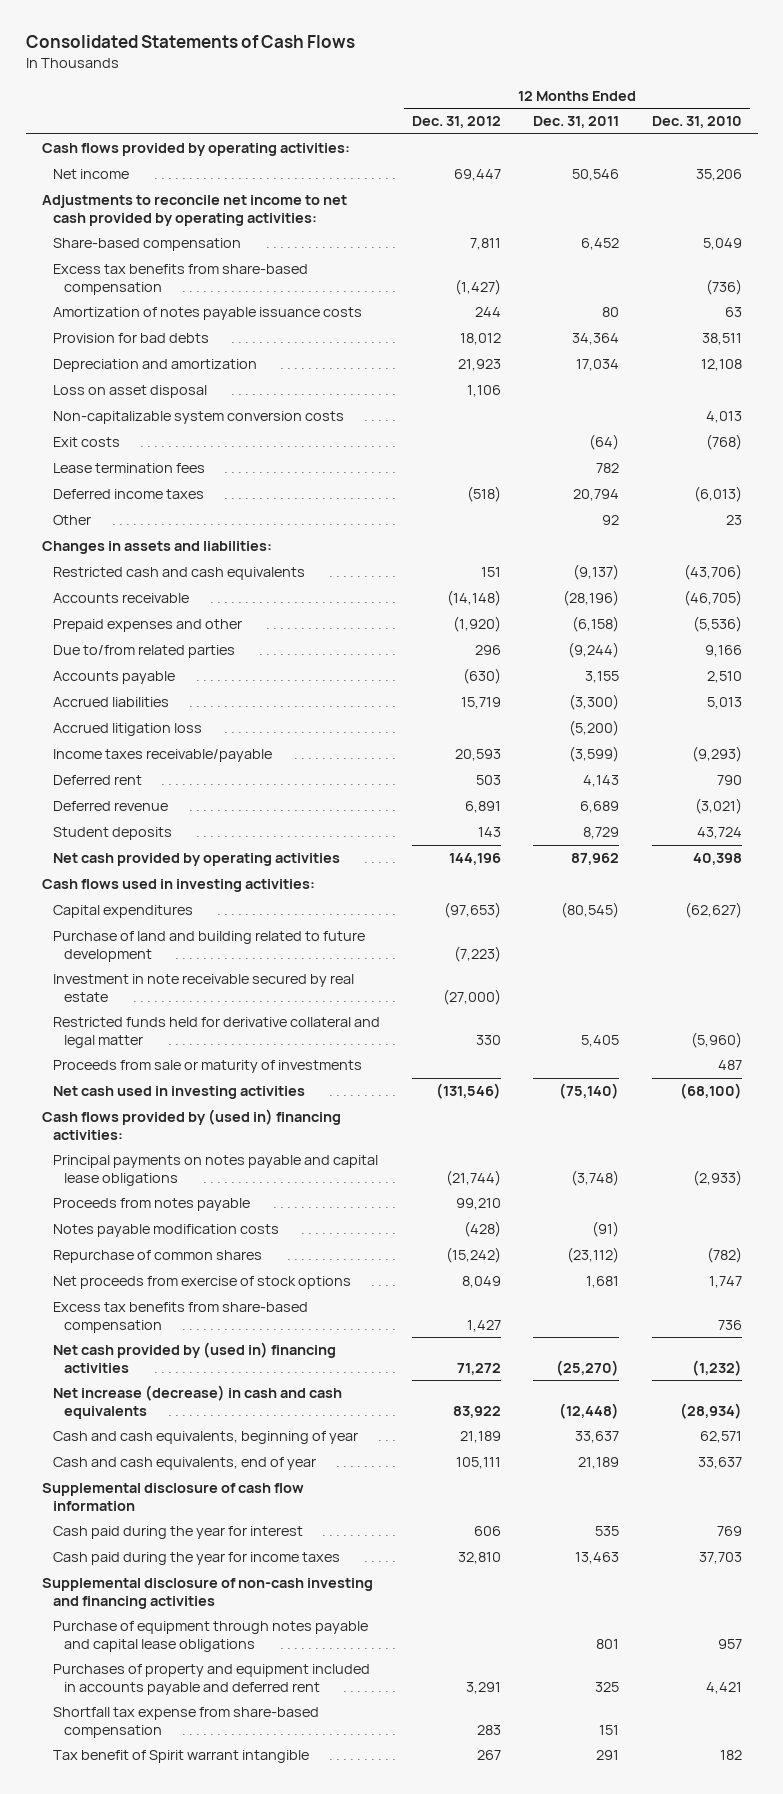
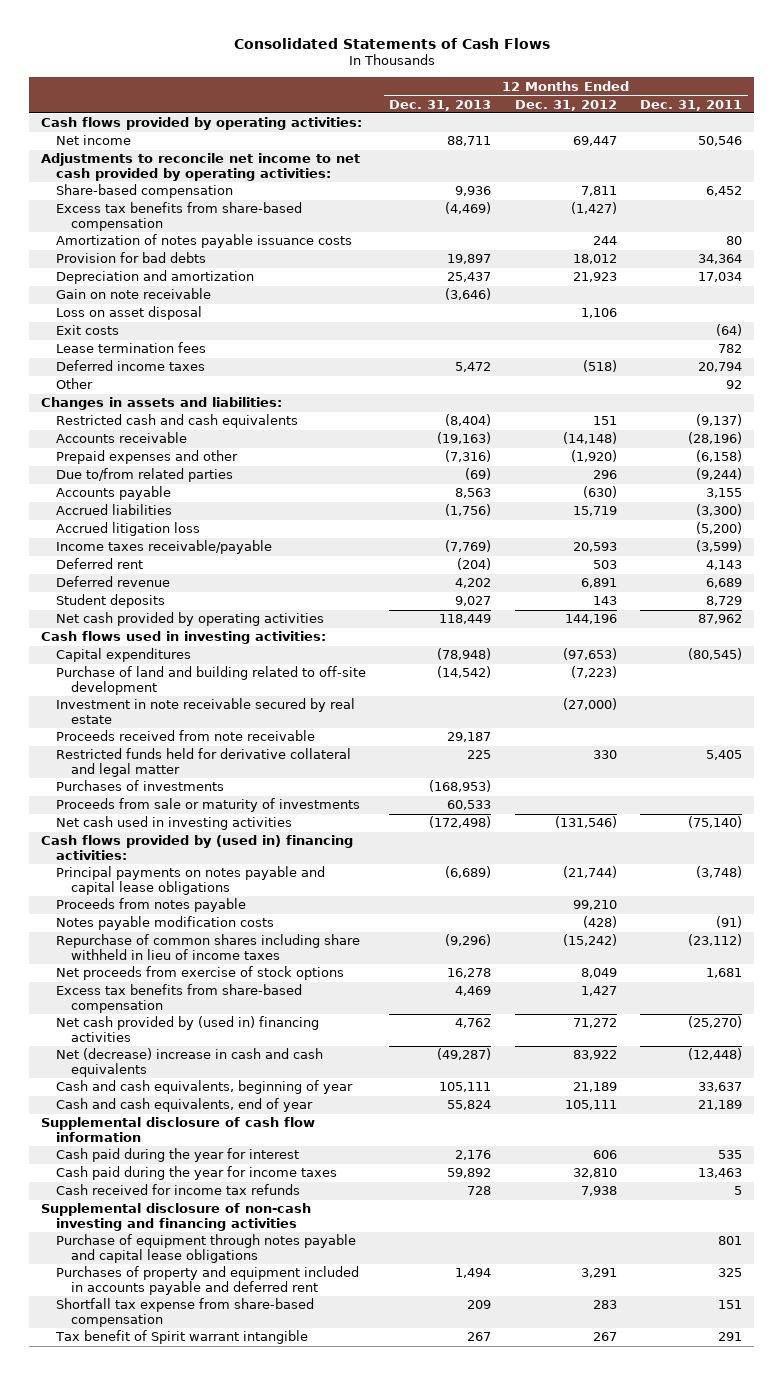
[651,116,742,129] Dec. 31, 2010 -> none
none -> [389,99,492,111] Dec. 31, 2013
none -> [55,288,211,300] Gain on note receivable
[53,411,345,425] Non-capitalizable system conversion costs -> none
[53,931,366,962] Purchase of land and building related to future development -> [55,666,366,695] Purchase of land and building related to off-site development
none -> [55,730,315,742] Proceeds received from note receivable
none -> [55,780,224,792] Purchases of investments
[53,1250,263,1264] Repurchase of common shares -> [55,934,360,960] Repurchase of common shares including share withheld in lieu of income taxes
[53,1385,343,1419] Net increase (decrease) in cash and cash equivalents -> [55,1048,323,1077] Net (decrease) increase in cash and cash equivalents
none -> [55,1184,300,1196] Cash received for income tax refunds

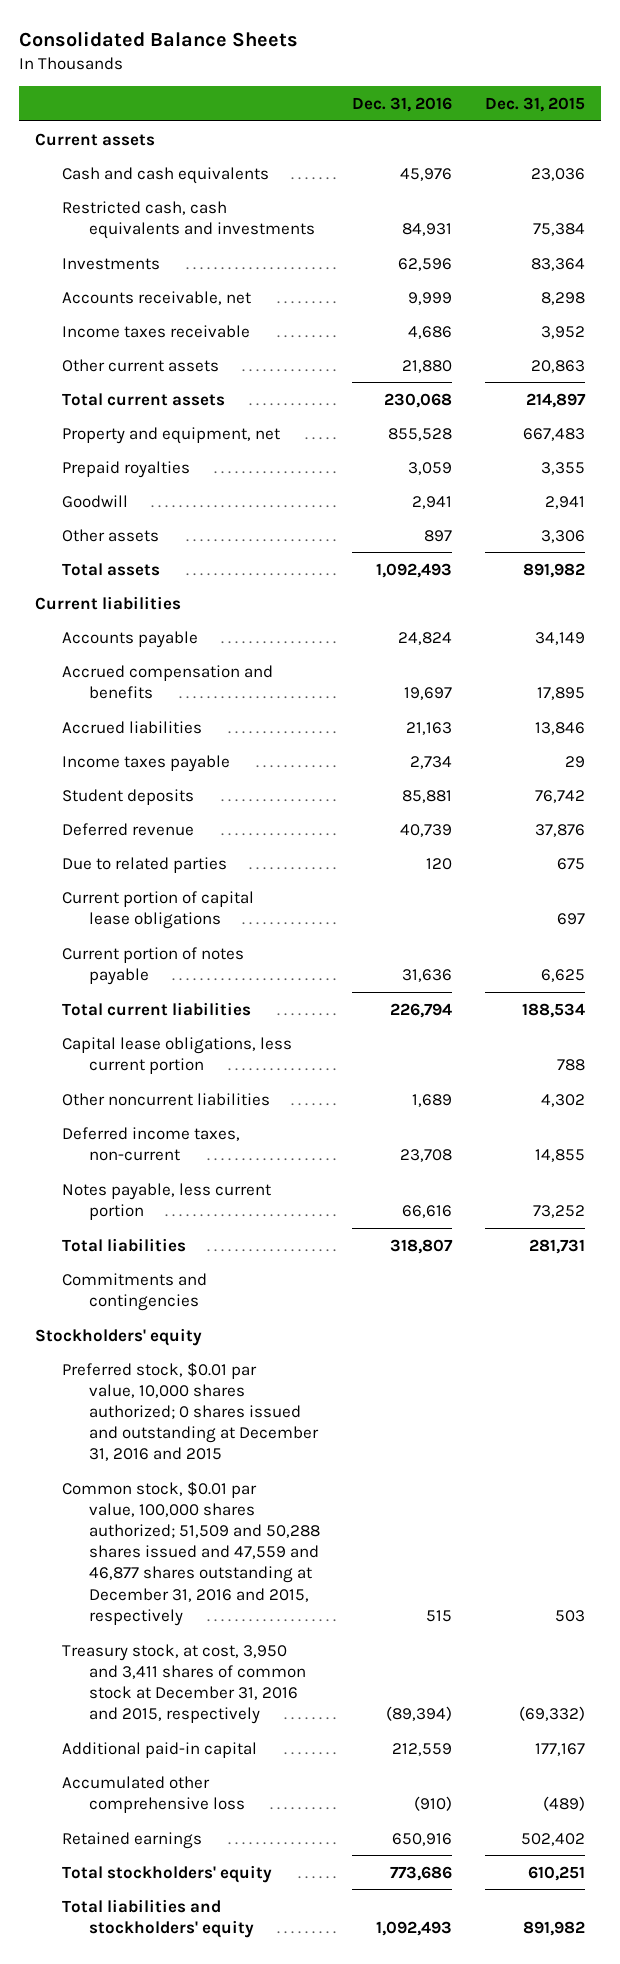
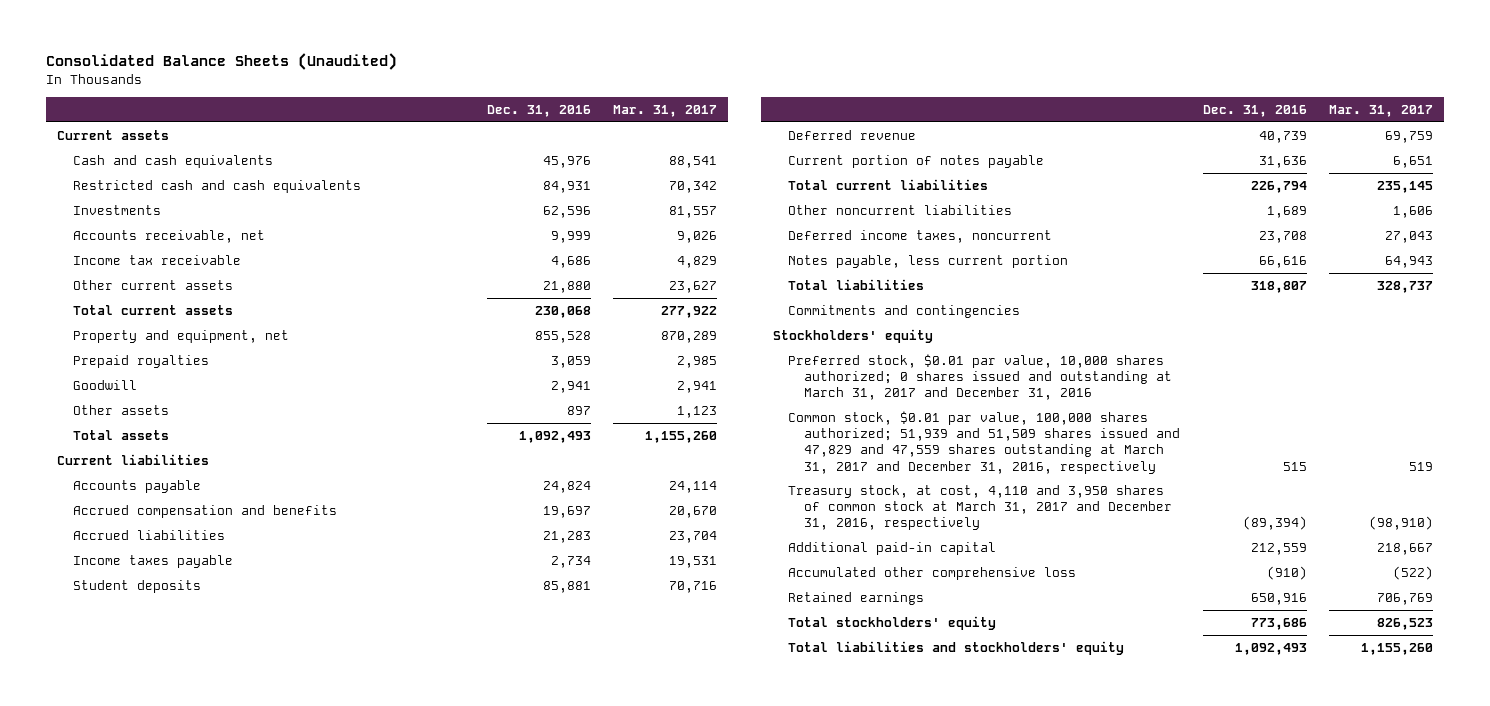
[18,30,298,47] Consolidated Balance Sheets -> [45,53,397,71] Consolidated Balance Sheets (Unaudited)
[485,96,586,112] Dec. 31, 2015 -> none
none -> [613,105,718,118] Mar. 31, 2017
[62,200,315,239] Restricted cash, cash equivalents and investments -> [72,179,361,193] Restricted cash and cash equivalents
[62,324,251,338] Income taxes receivable -> [72,254,241,265] Income tax receivable
[406,721,453,735] 21,163 -> [542,530,591,543] 21,283
[62,856,228,873] Due to related parties -> none
[62,890,255,929] Current portion of capital lease obligations -> none
[62,1036,293,1074] Capital lease obligations, less current portion -> none
[62,1126,241,1161] Deferred income taxes, non-current -> [788,229,1053,243] Deferred income taxes, noncurrent
[62,1361,319,1462] Preferred stock, $0.01 par value, 10,000 shares authorized; 0 shares issued and outstanding at December 31, 2016 and 2015 -> [788,353,1173,401] Preferred stock, $0.01 par value, 10,000 shares authorized; 0 shares issued and outstanding at March 31, 2017 and December 31, 2016
[62,1480,320,1626] Common stock, $0.01 par value, 100,000 shares authorized; 51,509 and 50,288 shares issued and 47,559 and 46,877 shares outstanding at December 31, 2016 and 2015, respectively -> [788,410,1181,474] Common stock, $0.01 par value, 100,000 shares authorized; 51,939 and 51,509 shares issued and 47,829 and 47,559 shares outstanding at March 31, 2017 and December 31, 2016, respectively
[62,1643,306,1725] Treasury stock, at cost, 3,950 and 3,411 shares of common stock at December 31, 2016 and 2015, respectively -> [788,484,1173,531] Treasury stock, at cost, 4,110 and 3,950 shares of common stock at March 31, 2017 and December 31, 2016, respectively

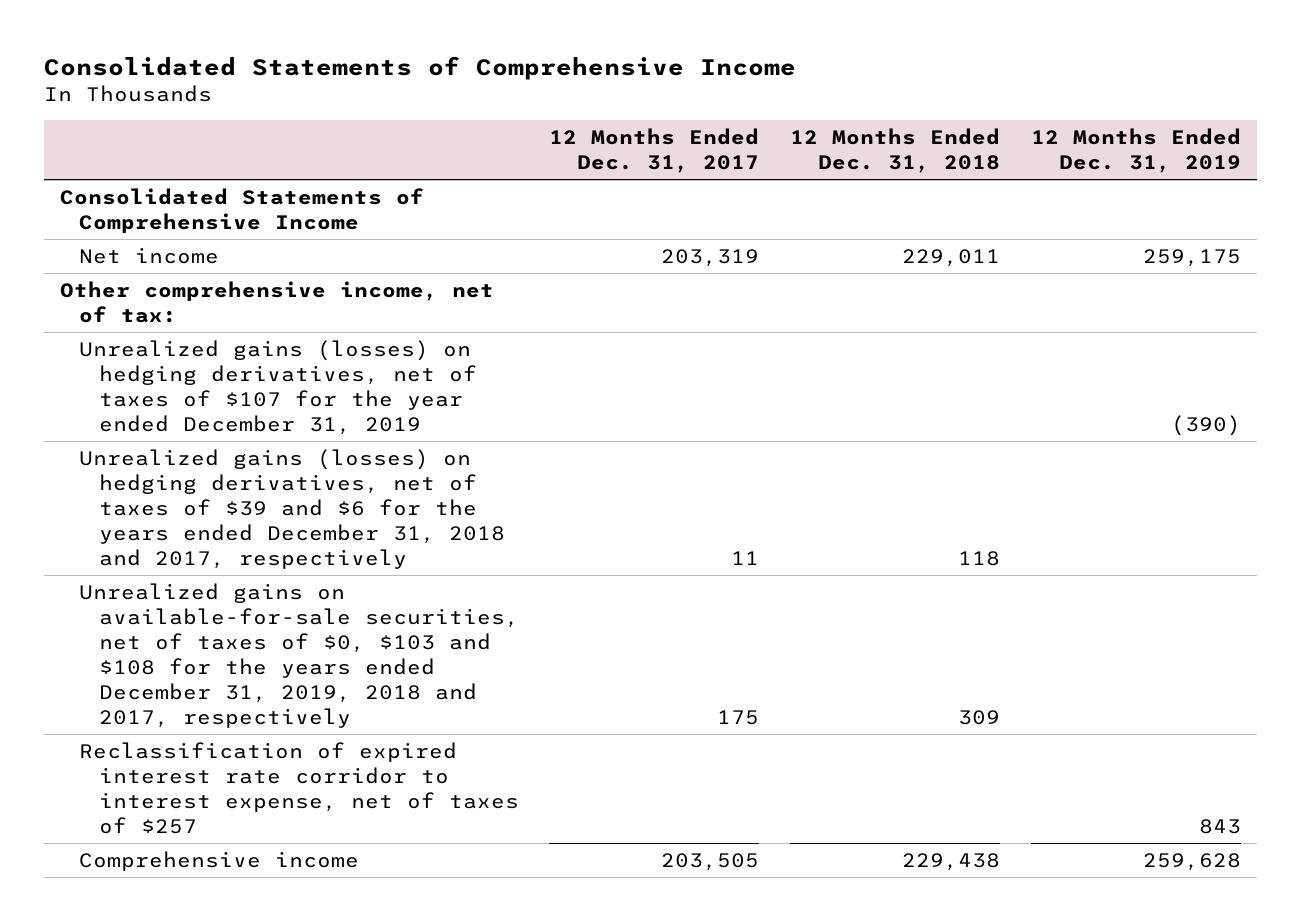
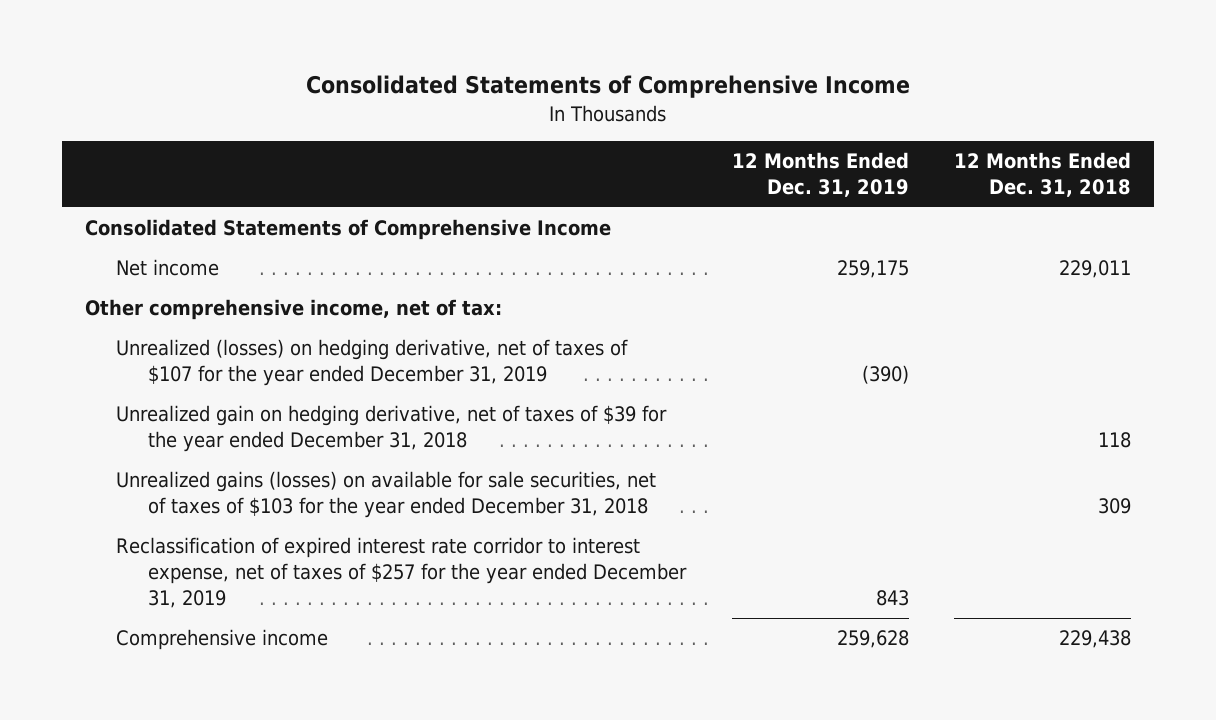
[549,128,760,174] 12 Months Ended Dec. 31, 2017 -> none
[79,339,477,435] Unrealized gains (losses) on hedging derivatives, net of taxes of $107 for the year ended December 31, 2019 -> [116,339,629,387] Unrealized (losses) on hedging derivative, net of taxes of $107 for the year ended December 31, 2019
[79,448,505,569] Unrealized gains (losses) on hedging derivatives, net of taxes of $39 and $6 for the years ended December 31, 2018 and 2017, respectively -> [116,405,668,453] Unrealized gain on hedging derivative, net of taxes of $39 for the year ended December 31, 2018
[79,582,519,728] Unrealized gains on available-for-sale securities, net of taxes of $0, $103 and $108 for the years ended December 31, 2019, 2018 and 2017, respectively -> [116,471,657,519] Unrealized gains (losses) on available for sale securities, net of taxes of $103 for the year ended December 31, 2018
[79,741,519,834] Reclassification of expired interest rate corridor to interest expense, net of taxes of $257 -> [116,537,687,609] Reclassification of expired interest rate corridor to interest expense, net of taxes of $257 for the year ended December 31, 2019

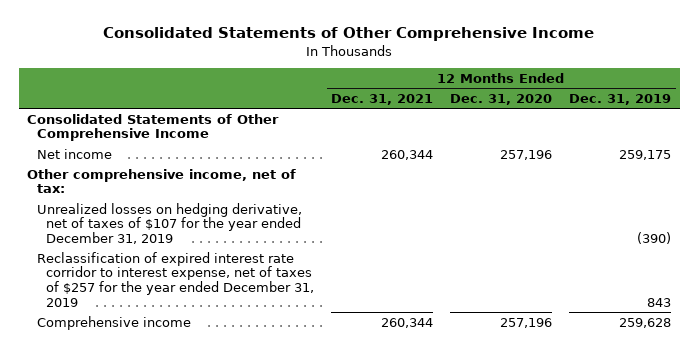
[306,75,911,99] Consolidated Statements of Comprehensive Income -> [103,27,595,42] Consolidated Statements of Other Comprehensive Income
[954,152,1132,198] 12 Months Ended Dec. 31, 2018 -> none
none -> [331,93,434,105] Dec. 31, 2021
none -> [450,93,553,105] Dec. 31, 2020
[85,219,612,241] Consolidated Statements of Comprehensive Income -> [27,113,280,142] Consolidated Statements of Other Comprehensive Income
[116,405,668,453] Unrealized gain on hedging derivative, net of taxes of $39 for the year ended December 31, 2018 -> none
[116,471,657,519] Unrealized gains (losses) on available for sale securities, net of taxes of $103 for the year ended December 31, 2018 -> none
[116,339,629,387] Unrealized (losses) on hedging derivative, net of taxes of $107 for the year ended December 31, 2019 -> [36,202,302,244] Unrealized losses on hedging derivative, net of taxes of $107 for the year ended December 31, 2019

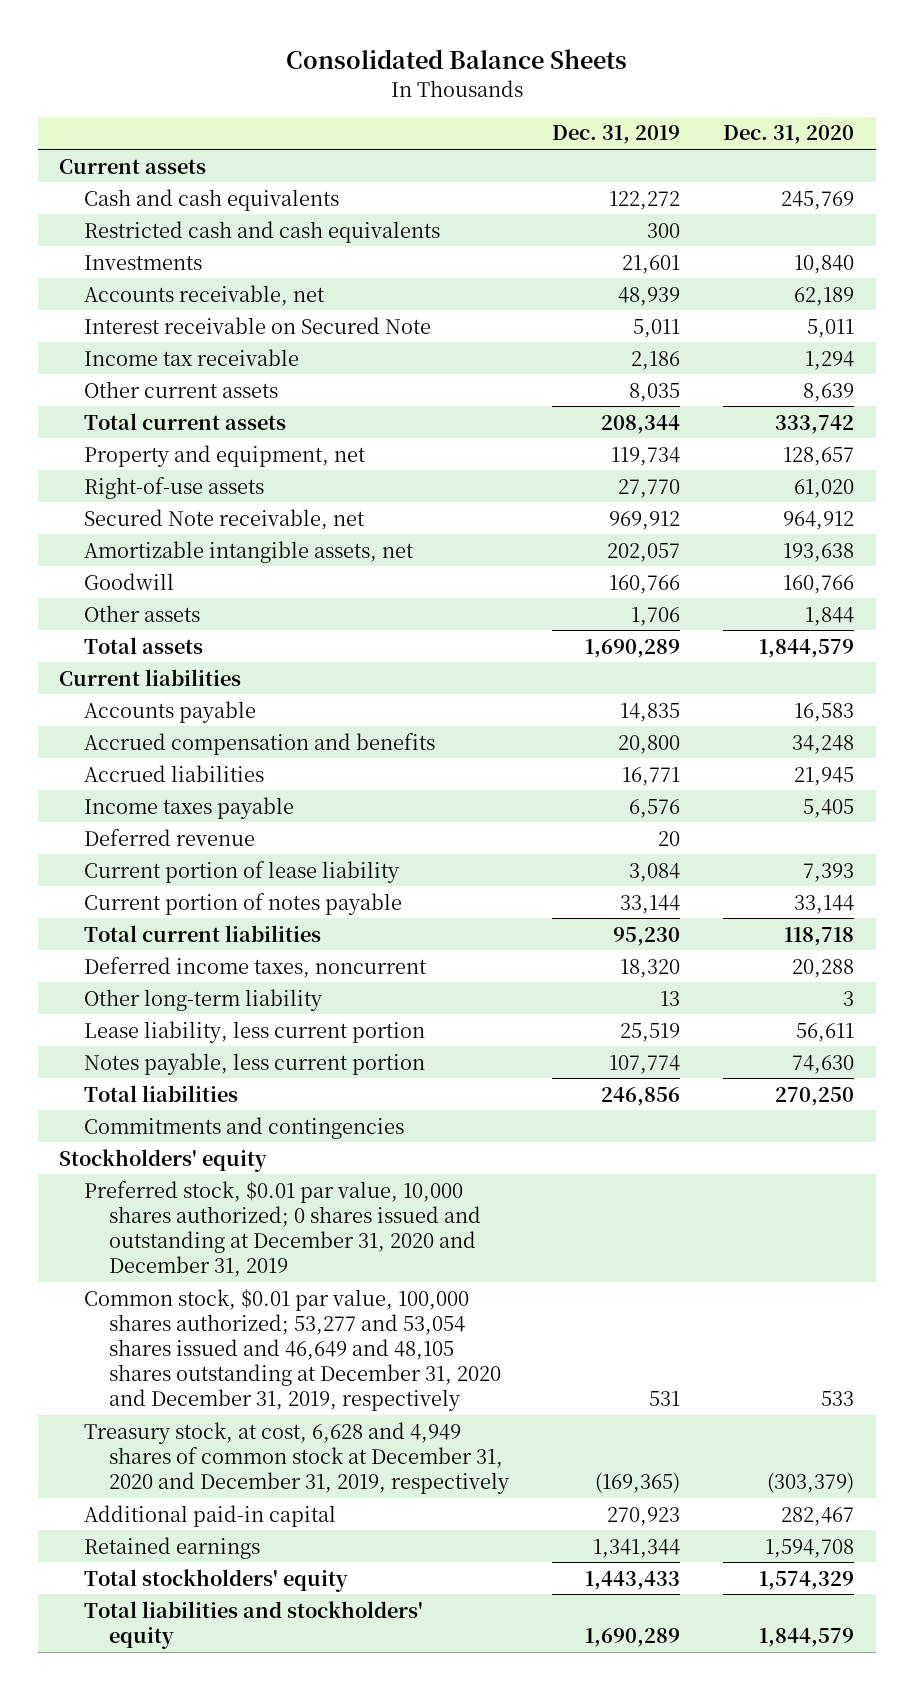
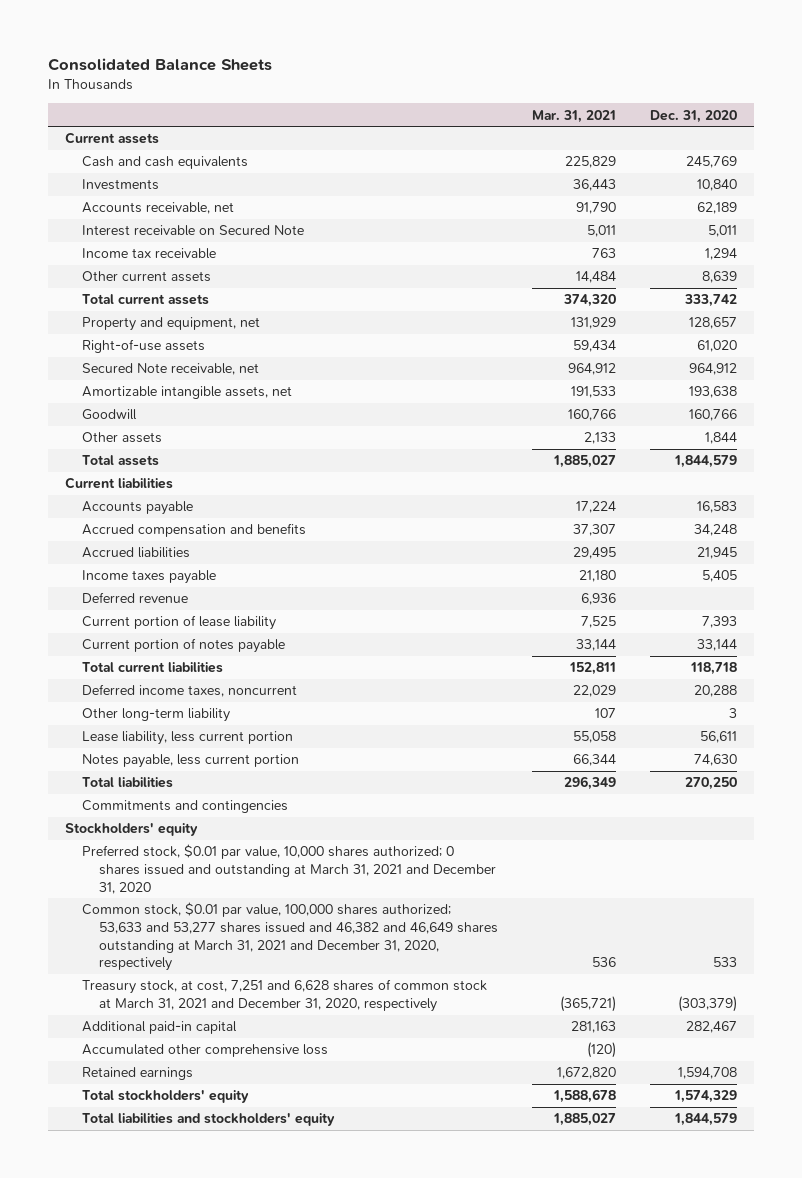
[552,125,681,145] Dec. 31, 2019 -> none
none -> [531,109,616,123] Mar. 31, 2021
[84,220,441,243] Restricted cash and cash equivalents -> none
[84,1180,482,1277] Preferred stock, $0.01 par value, 10,000 shares authorized; 0 shares issued and outstanding at December 31, 2020 and December 31, 2019 -> [81,844,497,894] Preferred stock, $0.01 par value, 10,000 shares authorized; 0 shares issued and outstanding at March 31, 2021 and December 31, 2020
[84,1288,502,1411] Common stock, $0.01 par value, 100,000 shares authorized; 53,277 and 53,054 shares issued and 46,649 and 48,105 shares outstanding at December 31, 2020 and December 31, 2019, respectively -> [81,902,499,972] Common stock, $0.01 par value, 100,000 shares authorized; 53,633 and 53,277 shares issued and 46,382 and 46,649 shares outstanding at March 31, 2021 and December 31, 2020, respectively
[84,1421,511,1494] Treasury stock, at cost, 6,628 and 4,949 shares of common stock at December 31, 2020 and December 31, 2019, respectively -> [81,979,487,1012] Treasury stock, at cost, 7,251 and 6,628 shares of common stock at March 31, 2021 and December 31, 2020, respectively
none -> [81,1044,328,1058] Accumulated other comprehensive loss

